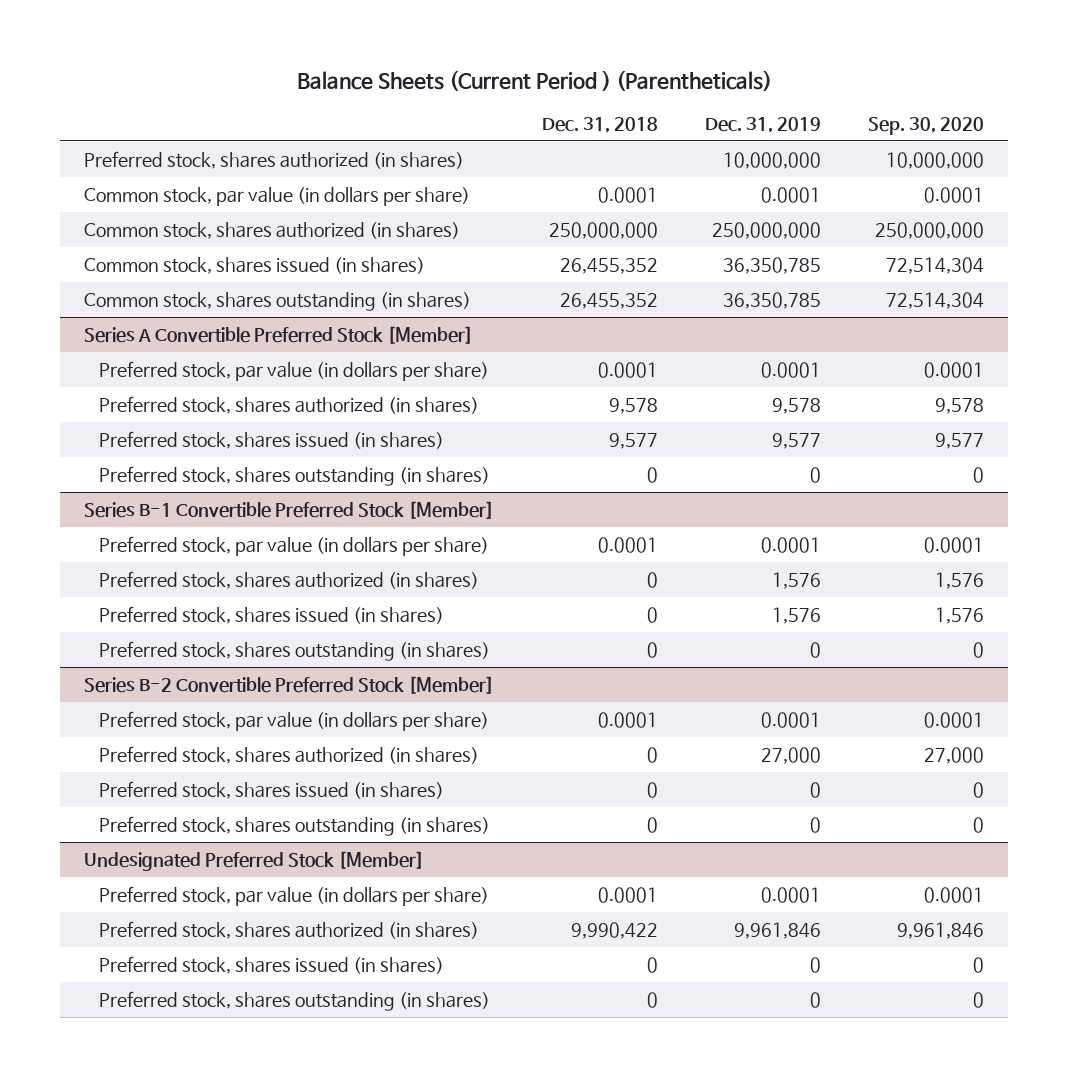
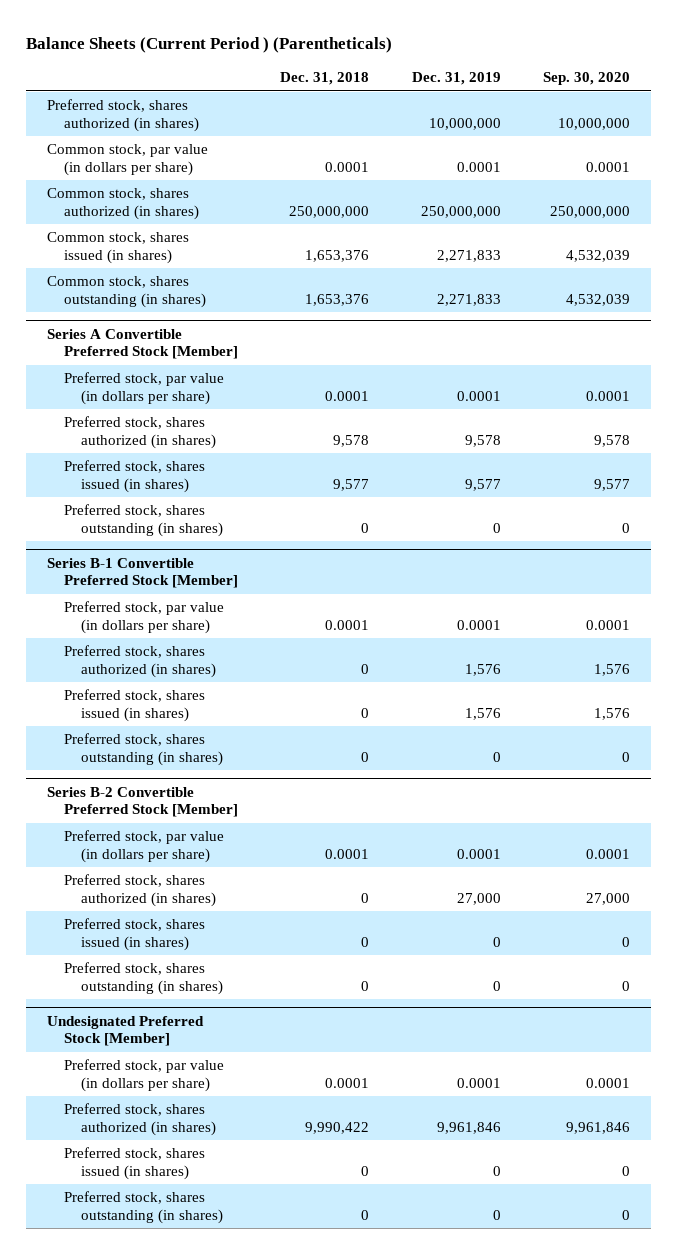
[559,257,658,274] 26,455,352 -> [305,249,370,262] 1,653,376
[722,256,821,274] 36,350,785 -> [436,249,501,262] 2,271,833
[886,256,985,274] 72,514,304 -> [566,249,631,262] 4,532,039
[559,292,658,309] 26,455,352 -> [305,293,370,306] 1,653,376
[722,291,821,309] 36,350,785 -> [436,293,501,306] 2,271,833
[886,291,985,309] 72,514,304 -> [566,293,631,306] 4,532,039

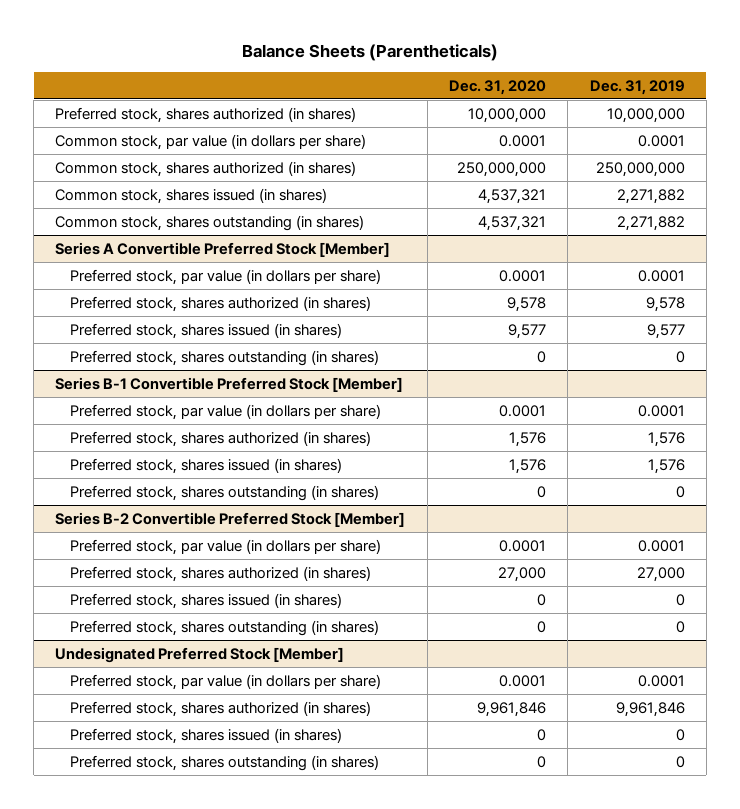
[26,37,393,54] Balance Sheets (Current Period ) (Parentheticals) -> [241,43,498,61] Balance Sheets (Parentheticals)
[280,72,370,86] Dec. 31, 2018 -> none
[543,72,631,86] Sep. 30, 2020 -> none
none -> [448,79,546,95] Dec. 31, 2020
[436,249,501,262] 2,271,833 -> [616,188,685,204] 2,271,882
[436,293,501,306] 2,271,833 -> [616,215,685,231] 2,271,882

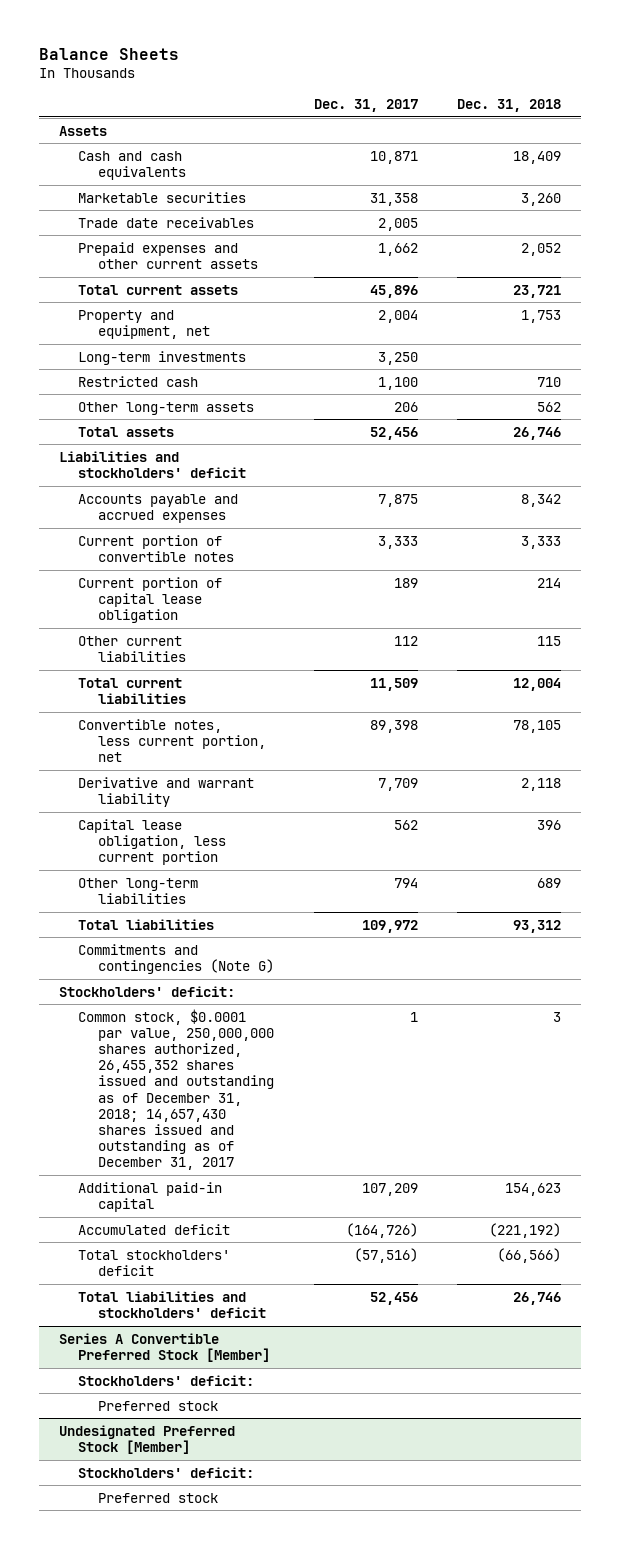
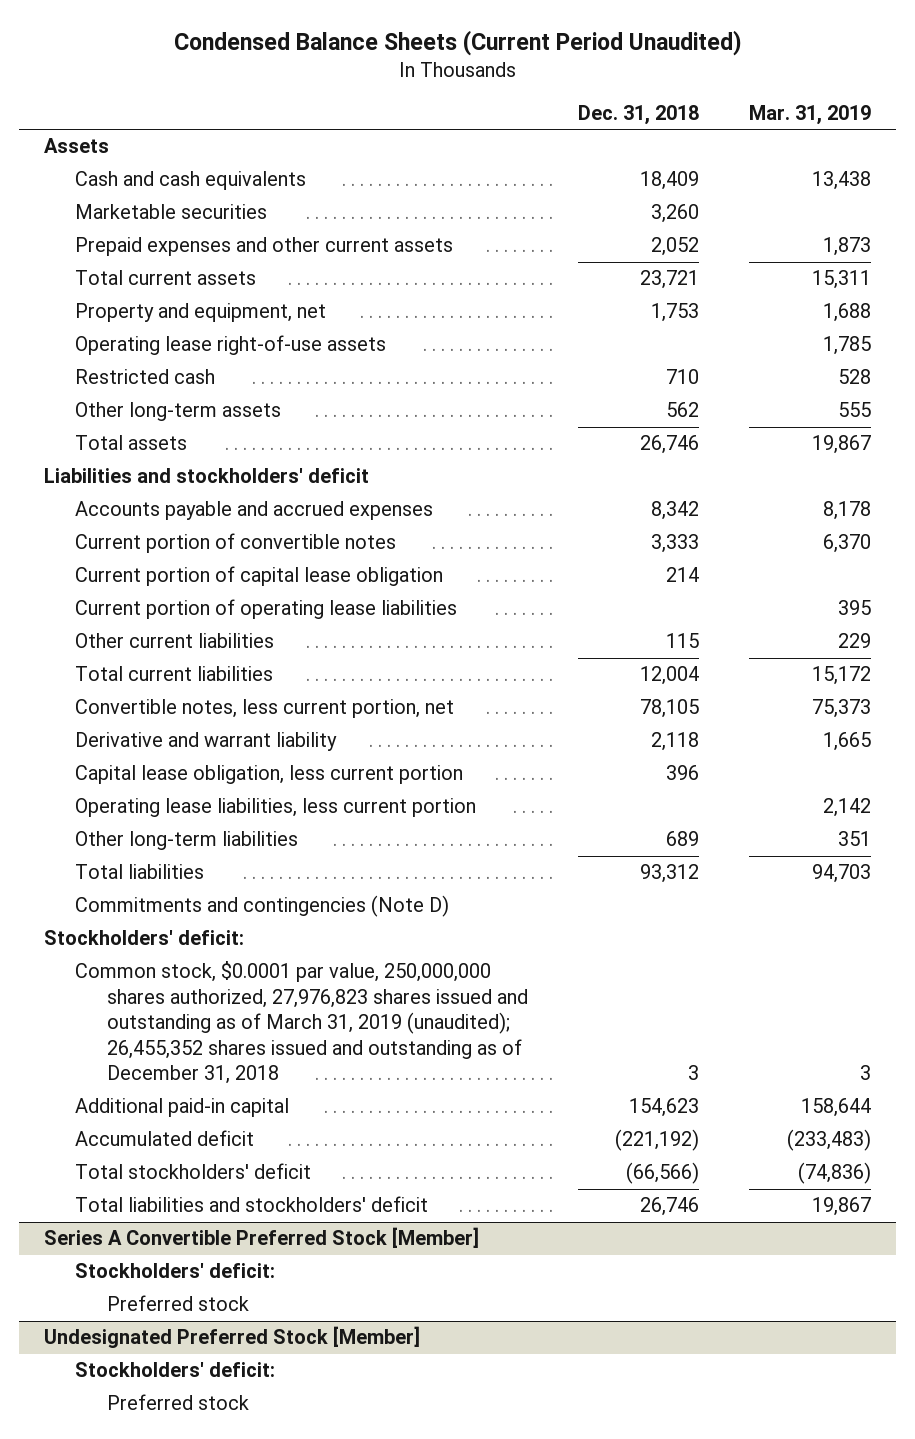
[38,47,179,60] Balance Sheets -> [173,29,742,56] Condensed Balance Sheets (Current Period Unaudited)
[313,99,418,113] Dec. 31, 2017 -> none
none -> [749,105,872,126] Mar. 31, 2019
[78,216,255,228] Trade date receivables -> none
[78,350,247,365] Long-term investments -> none
none -> [75,335,387,356] Operating lease right-of-use assets
none -> [75,599,458,620] Current portion of operating lease liabilities
none -> [75,798,477,818] Operating lease liabilities, less current portion
[78,943,274,974] Commitments and contingencies (Note G) -> [75,895,450,918] Commitments and contingencies (Note D)
[78,1008,274,1171] Common stock, $0.0001 par value, 250,000,000 shares authorized, 26,455,352 shares issued and outstanding as of December 31, 2018; 14,657,430 shares issued and outstanding as of December 31, 2017 -> [75,961,528,1085] Common stock, $0.0001 par value, 250,000,000 shares authorized, 27,976,823 shares issued and outstanding as of March 31, 2019 (unaudited); 26,455,352 shares issued and outstanding as of December 31, 2018

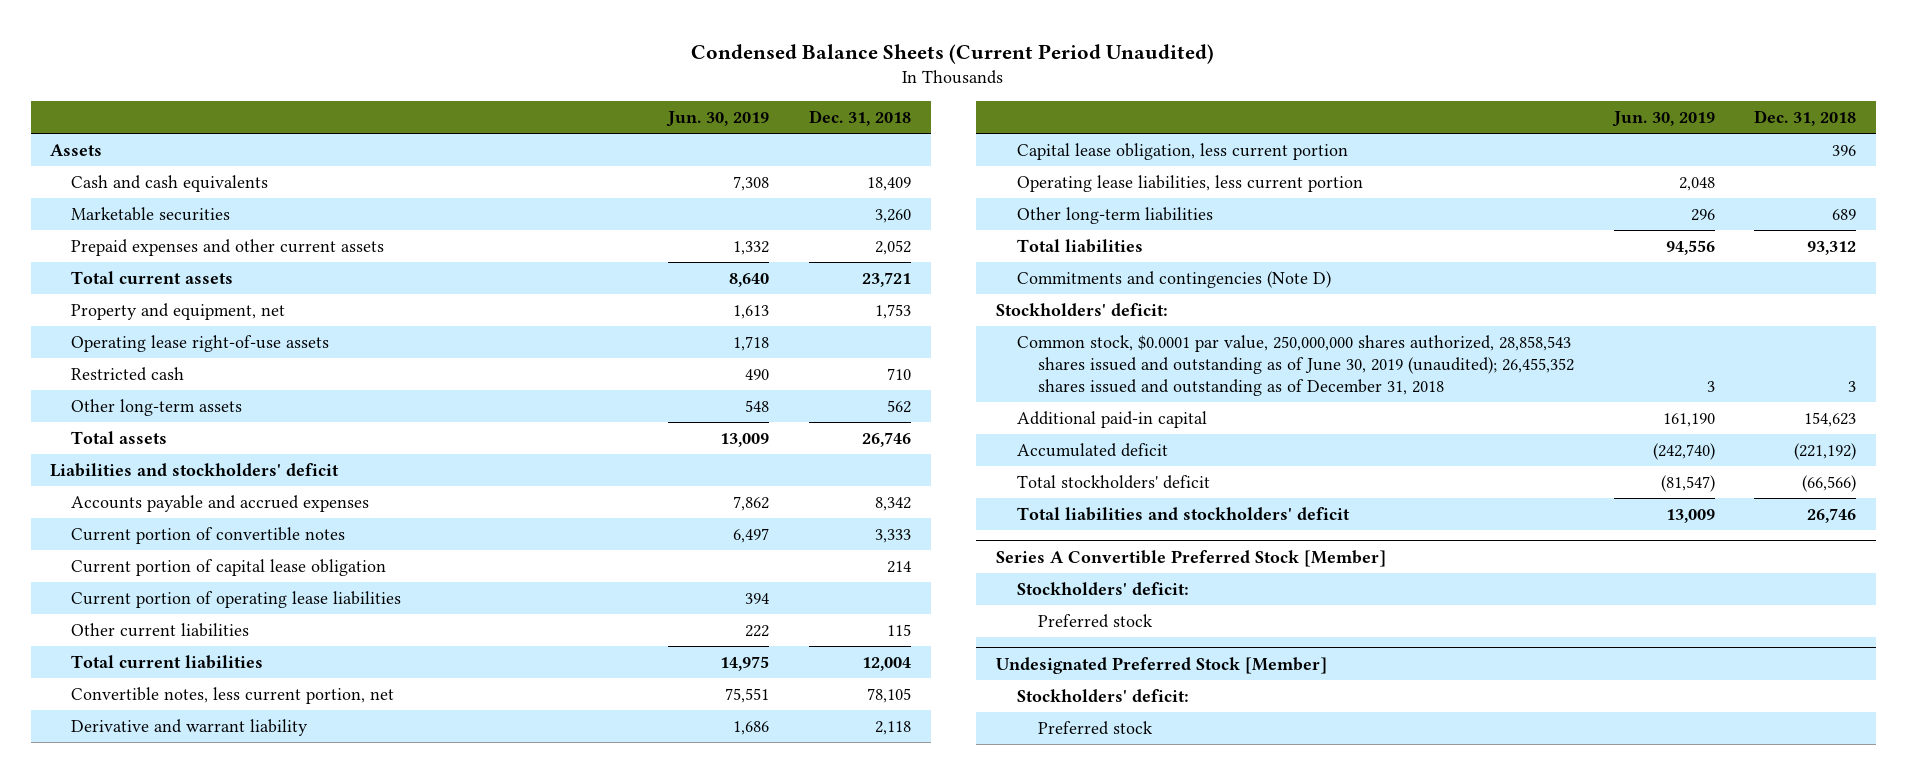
[749,105,872,126] Mar. 31, 2019 -> none
none -> [666,111,770,128] Jun. 30, 2019
[75,961,528,1085] Common stock, $0.0001 par value, 250,000,000 shares authorized, 27,976,823 shares issued and outstanding as of March 31, 2019 (unaudited); 26,455,352 shares issued and outstanding as of December 31, 2018 -> [1016,335,1574,396] Common stock, $0.0001 par value, 250,000,000 shares authorized, 28,858,543 shares issued and outstanding as of June 30, 2019 (unaudited); 26,455,352 shares issued and outstanding as of December 31, 2018

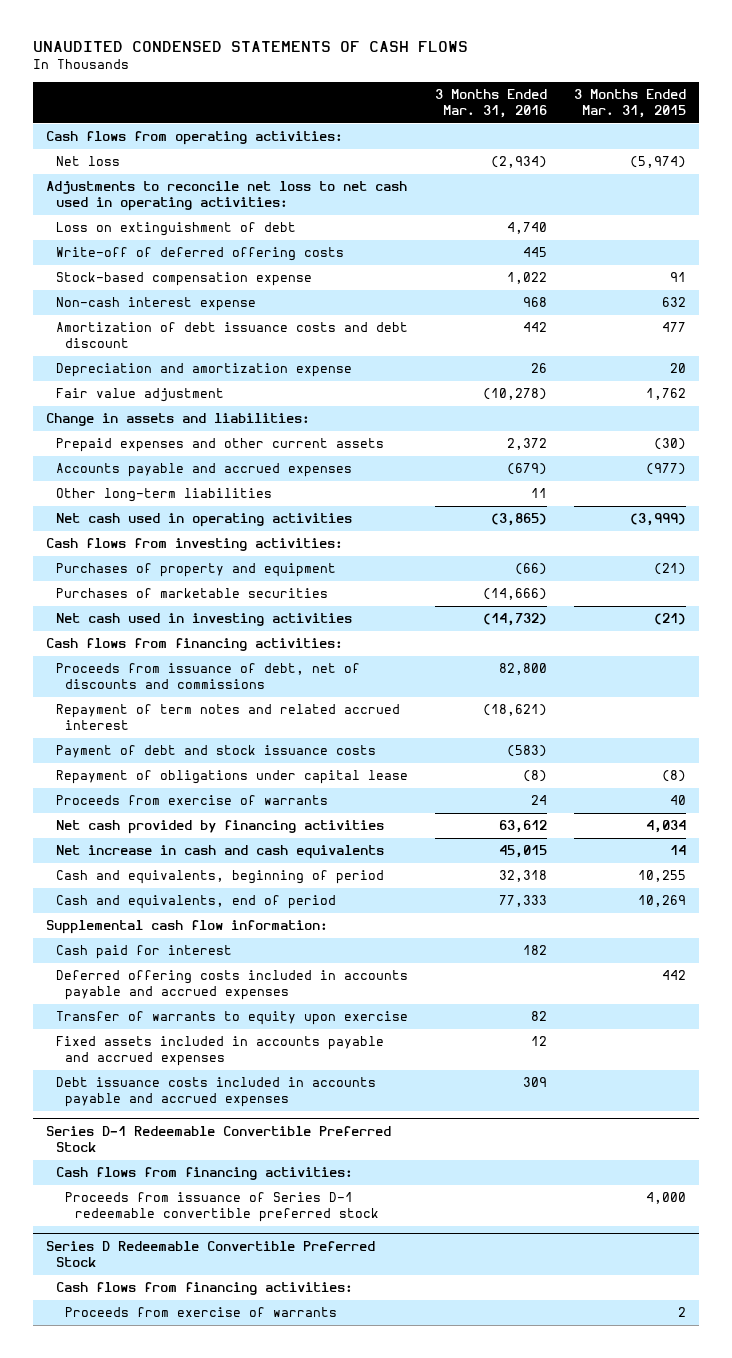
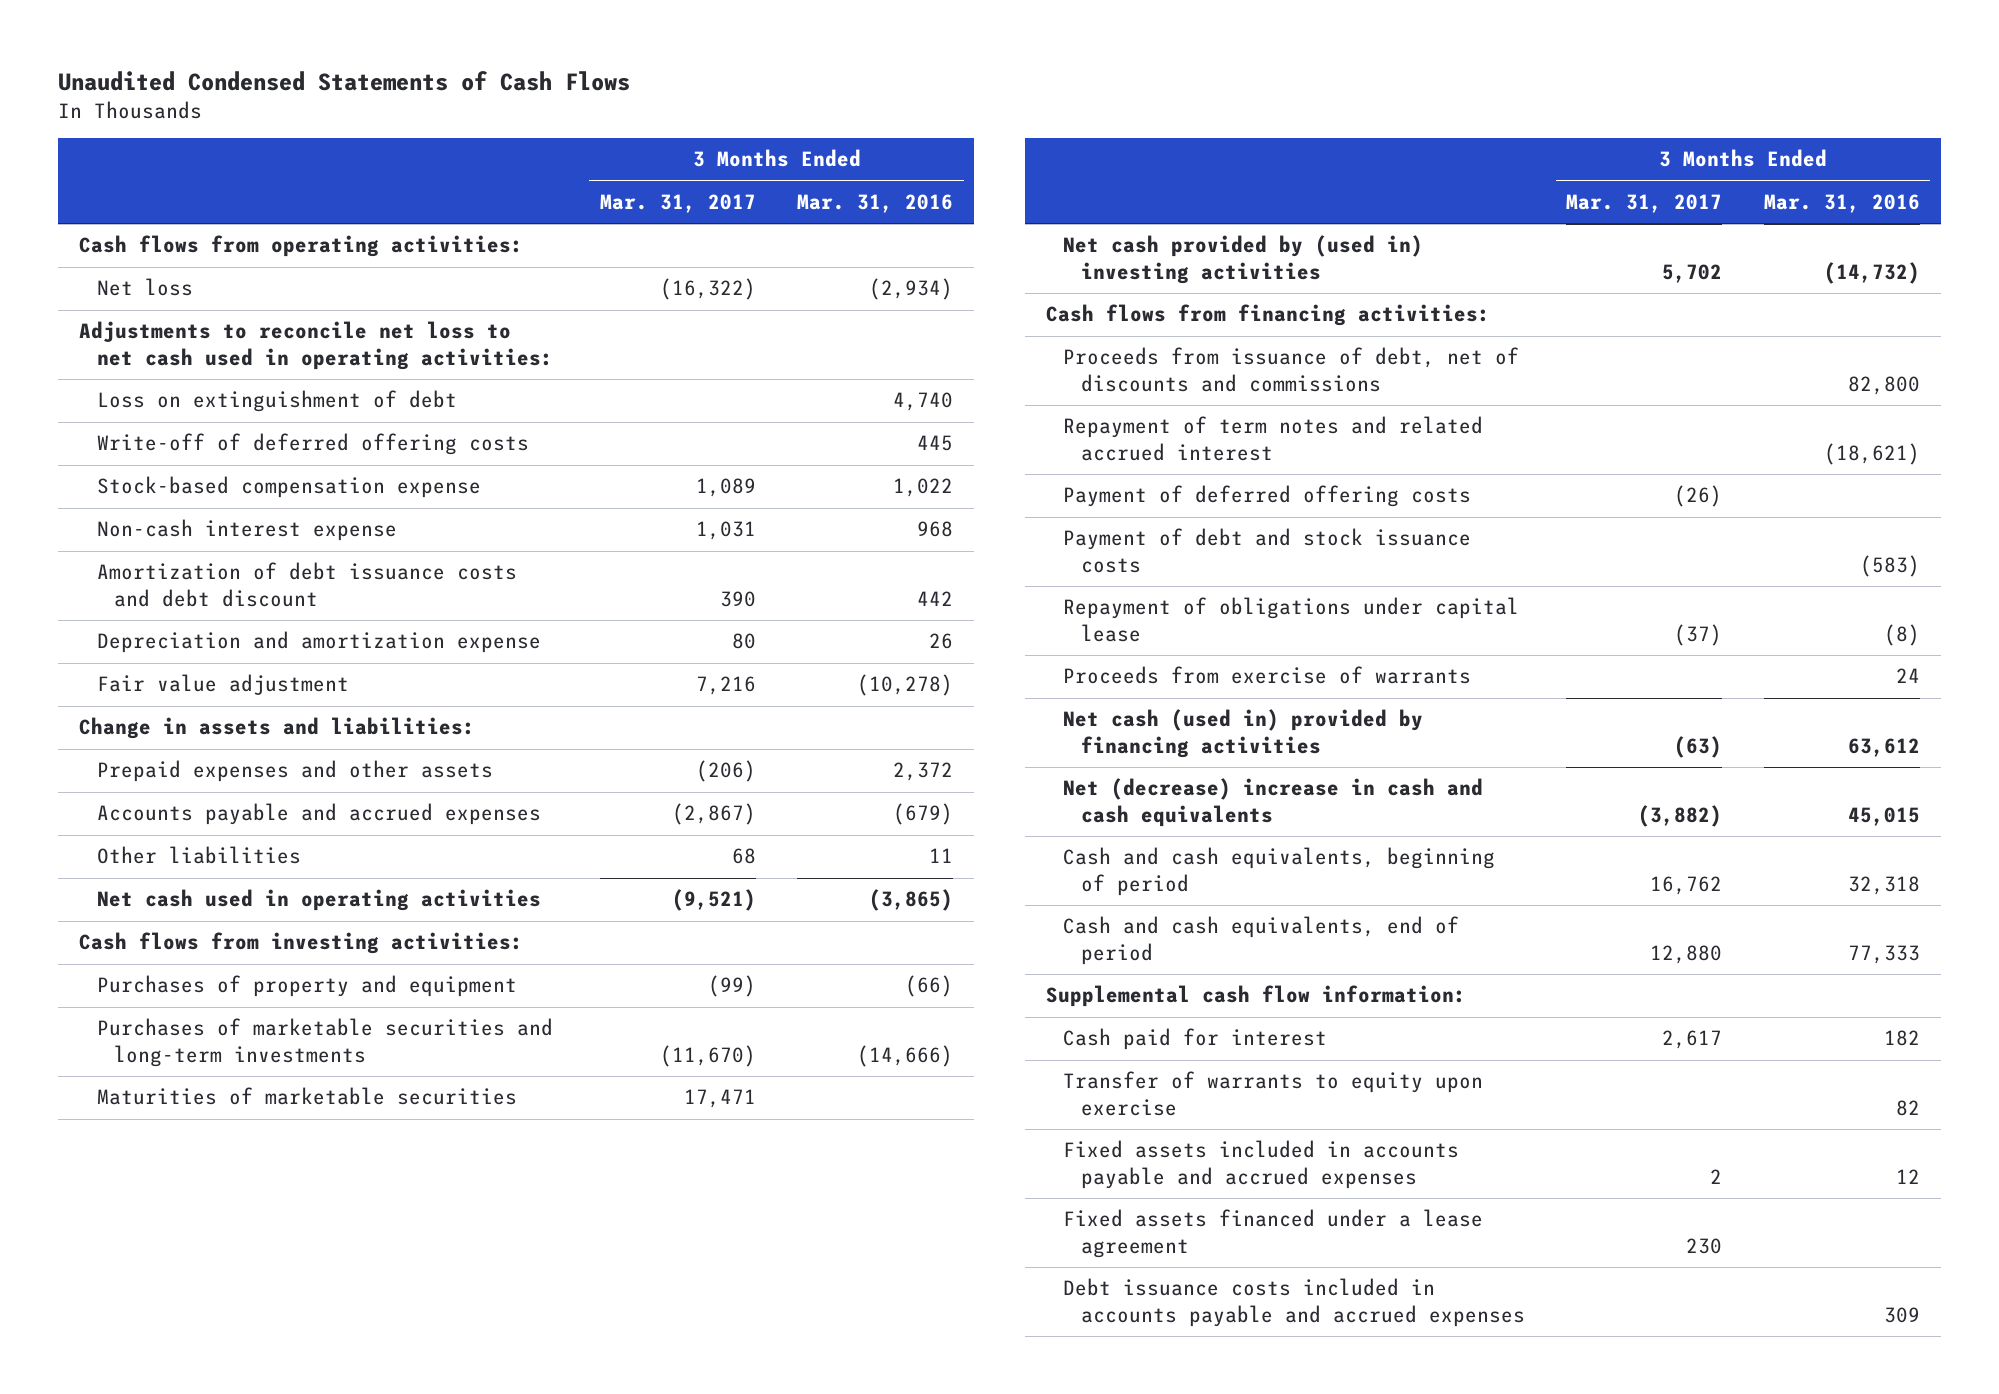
[32,41,468,53] UNAUDITED CONDENSED STATEMENTS OF CASH FLOWS -> [58,71,631,92] Unaudited Condensed Statements of Cash Flows
[573,89,686,118] 3 Months Ended Mar. 31, 2015 -> none
none -> [599,193,756,213] Mar. 31, 2017
[55,438,384,453] Prepaid expenses and other current assets -> [96,760,493,783] Prepaid expenses and other assets
[55,488,272,503] Other long-term liabilities -> [96,846,301,865] Other liabilities
[55,588,328,599] Purchases of marketable securities -> [96,1018,553,1067] Purchases of marketable securities and long-term investments
none -> [96,1087,517,1106] Maturities of marketable securities
[55,613,352,627] Net cash used in investing activities -> [1063,235,1424,284] Net cash provided by (used in) investing activities
none -> [1063,485,1472,508] Payment of deferred offering costs
[55,820,384,835] Net cash provided by financing activities -> [1063,709,1424,758] Net cash (used in) provided by financing activities
[55,845,384,860] Net increase in cash and cash equivalents -> [1063,778,1484,827] Net (decrease) increase in cash and cash equivalents
[55,870,384,885] Cash and equivalents, beginning of period -> [1063,847,1496,896] Cash and cash equivalents, beginning of period
[55,895,336,910] Cash and equivalents, end of period -> [1063,916,1460,965] Cash and cash equivalents, end of period
[55,970,408,1001] Deferred offering costs included in accounts payable and accrued expenses -> none
none -> [1063,1209,1484,1258] Fixed assets financed under a lease agreement
[46,1126,392,1152] Series D-1 Redeemable Convertible Preferred Stock -> none
[55,1167,353,1181] Cash flows from financing activities: -> none
[65,1192,379,1223] Proceeds from issuance of Series D-1 redeemable convertible preferred stock -> none
[46,1241,376,1267] Series D Redeemable Convertible Preferred Stock -> none
[55,1282,353,1296] Cash flows from financing activities: -> none
[65,1307,338,1318] Proceeds from exercise of warrants -> none

